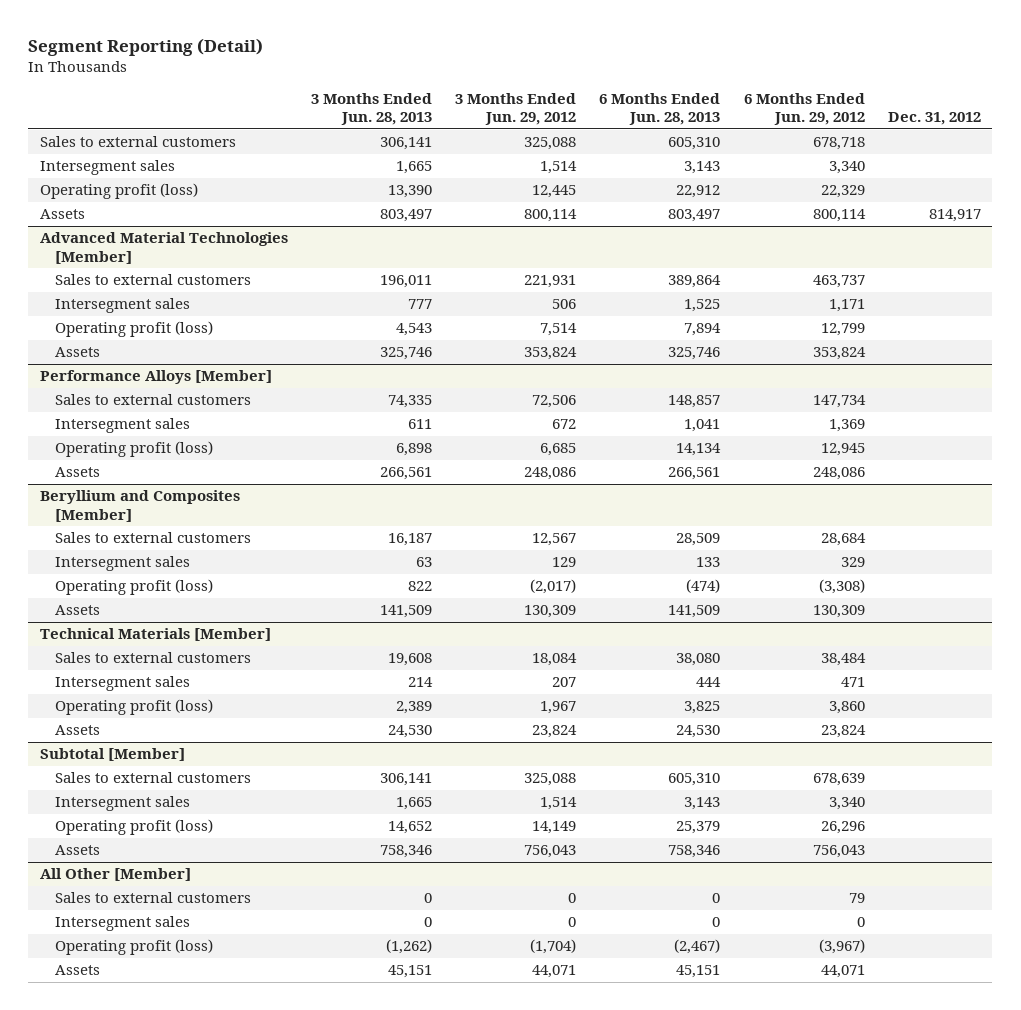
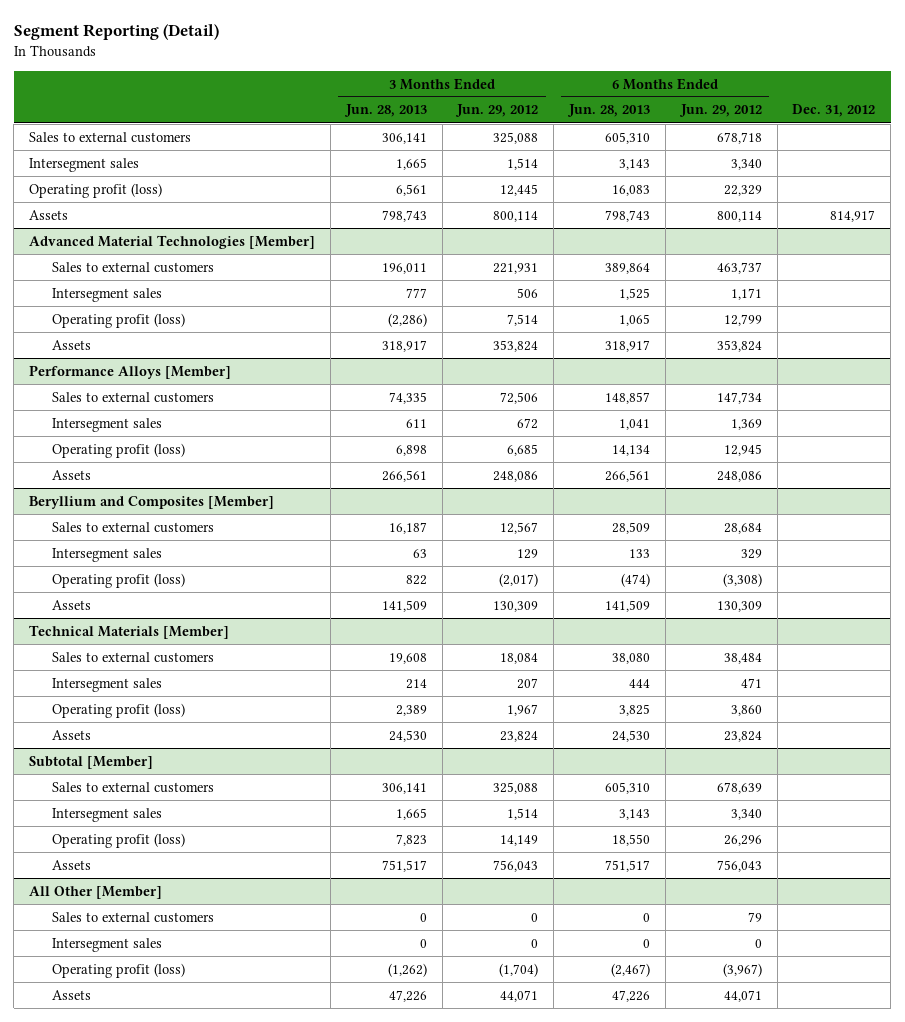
[388,185,433,199] 13,390 -> [395,183,427,196] 6,561
[676,185,721,199] 22,912 -> [612,184,651,196] 16,083
[380,209,433,223] 803,497 -> [381,209,427,222] 798,743
[668,209,721,223] 803,497 -> [605,209,651,222] 798,743
[396,323,433,337] 4,543 -> [387,312,427,327] (2,286)
[684,323,722,337] 7,894 -> [619,313,651,326] 1,065
[380,347,433,361] 325,746 -> [381,339,427,352] 318,917
[668,347,721,361] 325,746 -> [605,339,651,352] 318,917
[388,821,433,835] 14,652 -> [395,833,427,846] 7,823
[676,821,721,835] 25,379 -> [612,833,651,846] 18,550
[380,845,433,859] 758,346 -> [381,859,427,872] 751,517
[668,845,721,859] 758,346 -> [605,859,651,872] 751,517
[388,965,433,979] 45,151 -> [388,989,427,1002] 47,226
[676,965,721,979] 45,151 -> [612,989,651,1002] 47,226

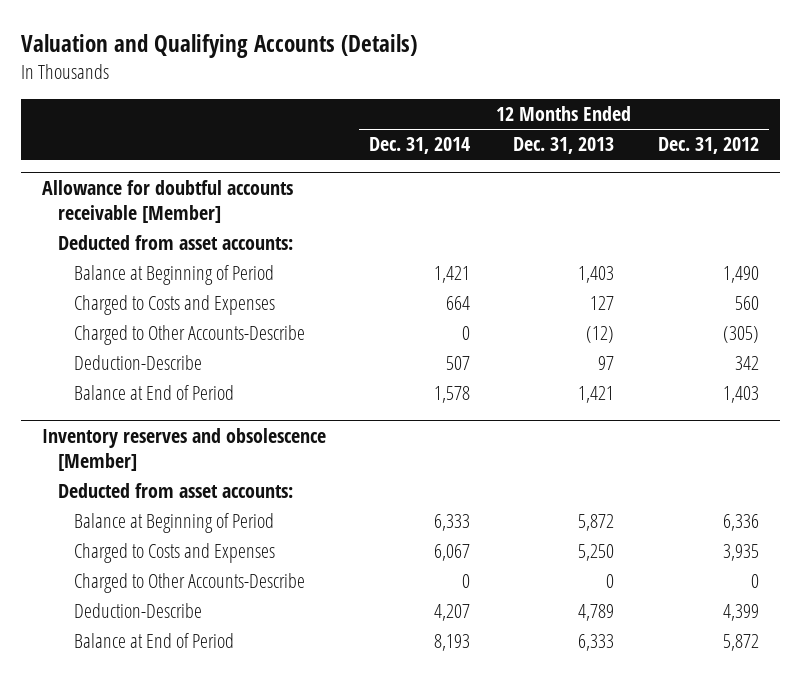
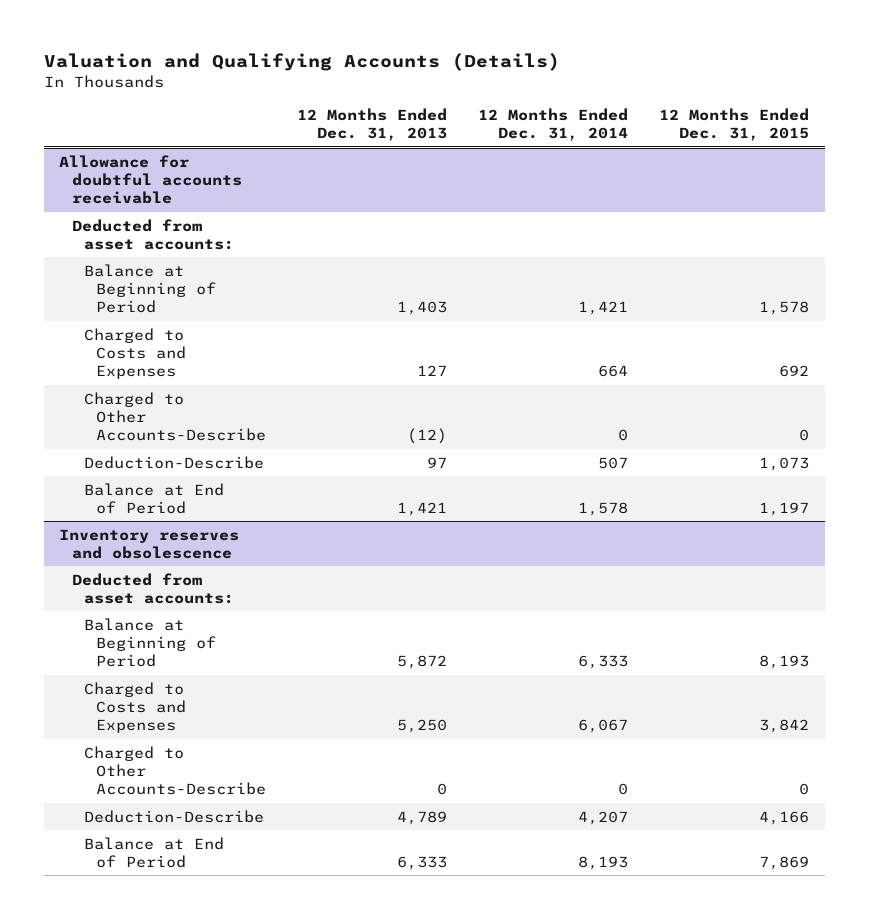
[657,137,759,155] Dec. 31, 2012 -> none
none -> [659,107,810,142] 12 Months Ended Dec. 31, 2015
[42,179,294,223] Allowance for doubtful accounts receivable [Member] -> [59,154,242,205] Allowance for doubtful accounts receivable
[42,427,327,471] Inventory reserves and obsolescence [Member] -> [59,528,240,559] Inventory reserves and obsolescence

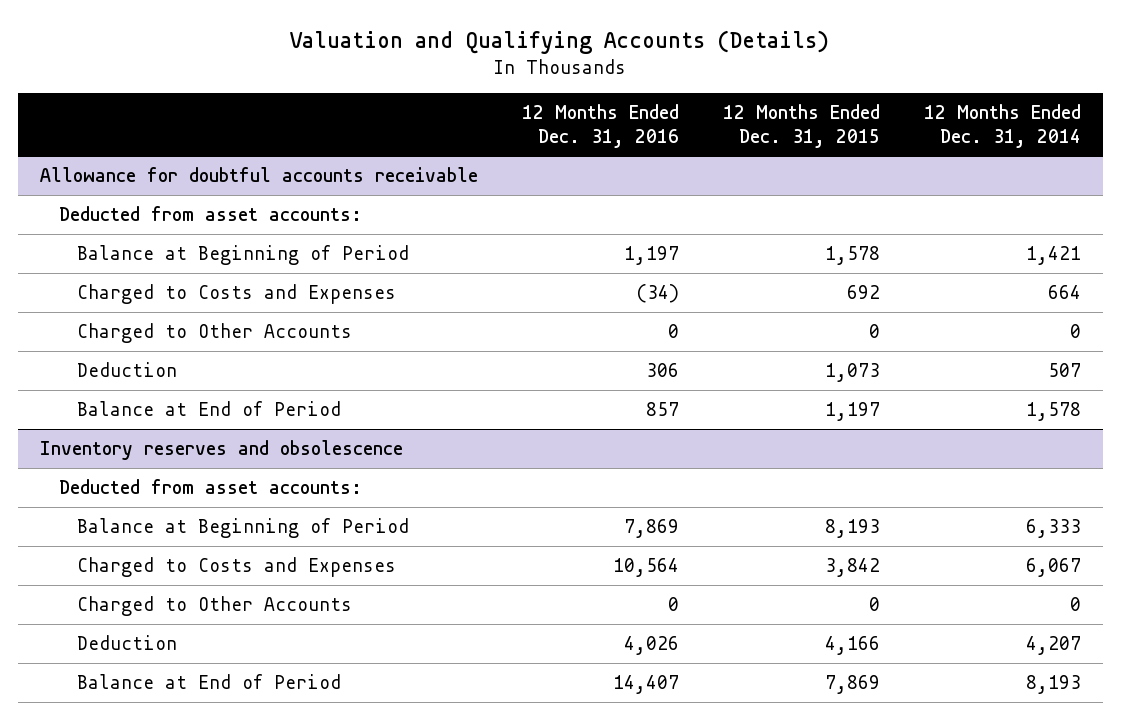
[297,107,448,142] 12 Months Ended Dec. 31, 2013 -> none
none -> [521,103,679,148] 12 Months Ended Dec. 31, 2016
[83,391,266,442] Charged to Other Accounts-Describe -> [77,322,353,343] Charged to Other Accounts
[83,455,264,469] Deduction-Describe -> [77,361,178,377] Deduction
[83,745,266,796] Charged to Other Accounts-Describe -> [77,595,353,616] Charged to Other Accounts
[83,809,264,823] Deduction-Describe -> [77,634,178,650] Deduction

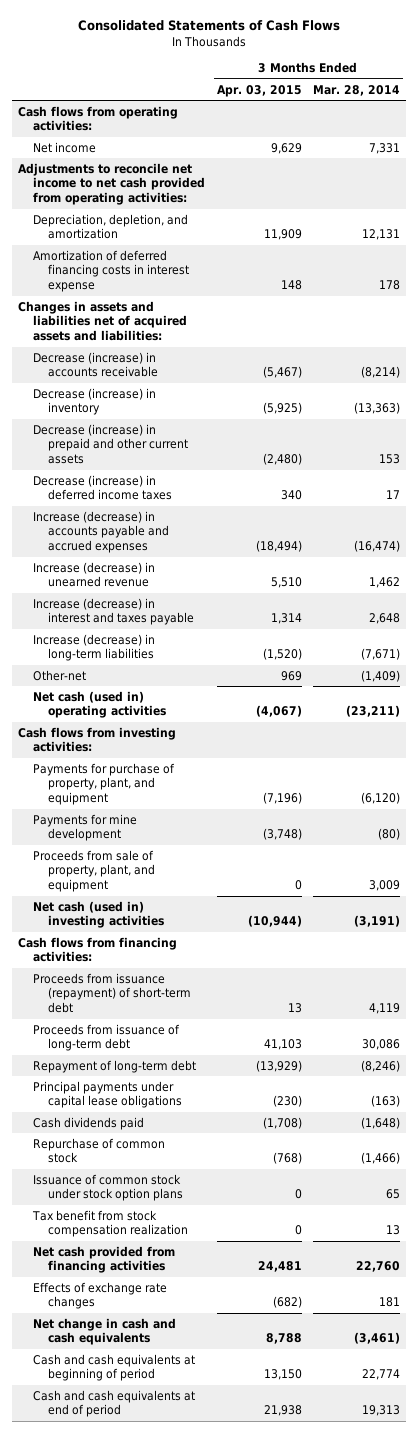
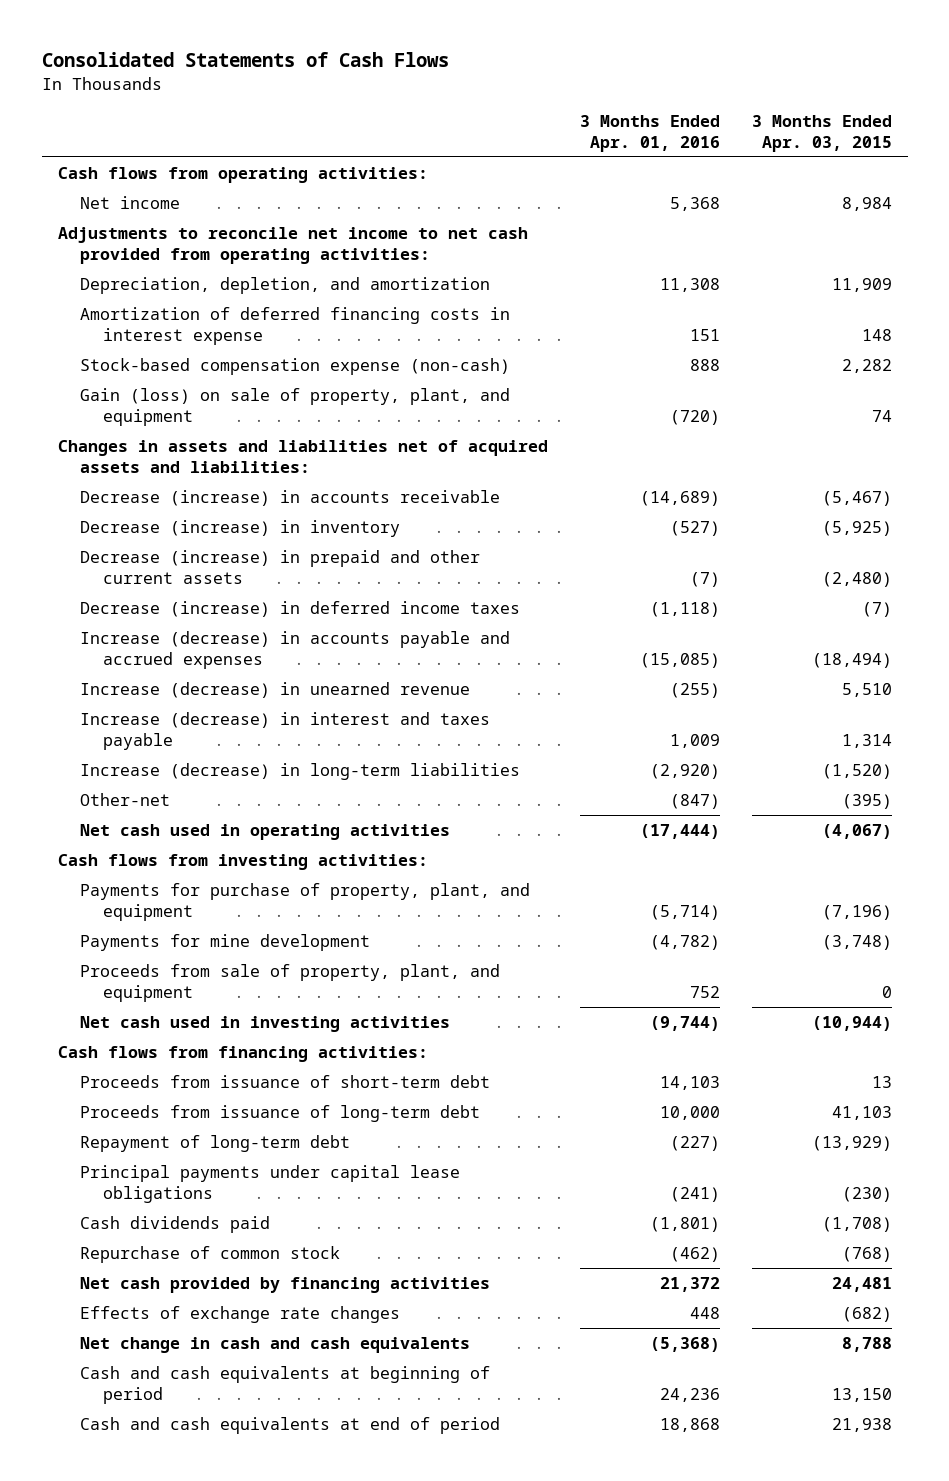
[313,84,401,96] Mar. 28, 2014 -> none
none -> [579,114,720,152] 3 Months Ended Apr. 01, 2016
[270,142,302,154] 9,629 -> [841,196,892,211] 8,984
none -> [80,357,511,375] Stock-based compensation expense (non-cash)
none -> [80,387,511,426] Gain (loss) on sale of property, plant, and equipment
[280,490,302,501] 340 -> [861,601,892,617] (7)
[280,670,302,681] 969 -> [841,793,892,809] (395)
[33,690,166,719] Net cash (used in) operating activities -> [80,823,451,840] Net cash used in operating activities
[33,900,164,929] Net cash (used in) investing activities -> [80,1015,451,1032] Net cash used in investing activities
[33,972,191,1014] Proceeds from issuance (repayment) of short-term debt -> [80,1074,491,1088] Proceeds from issuance of short-term debt
[33,1173,183,1202] Issuance of common stock under stock option plans -> none
[32,1209,188,1238] Tax benefit from stock compensation realization -> none
[33,1245,176,1274] Net cash provided from financing activities -> [80,1276,491,1293] Net cash provided by financing activities

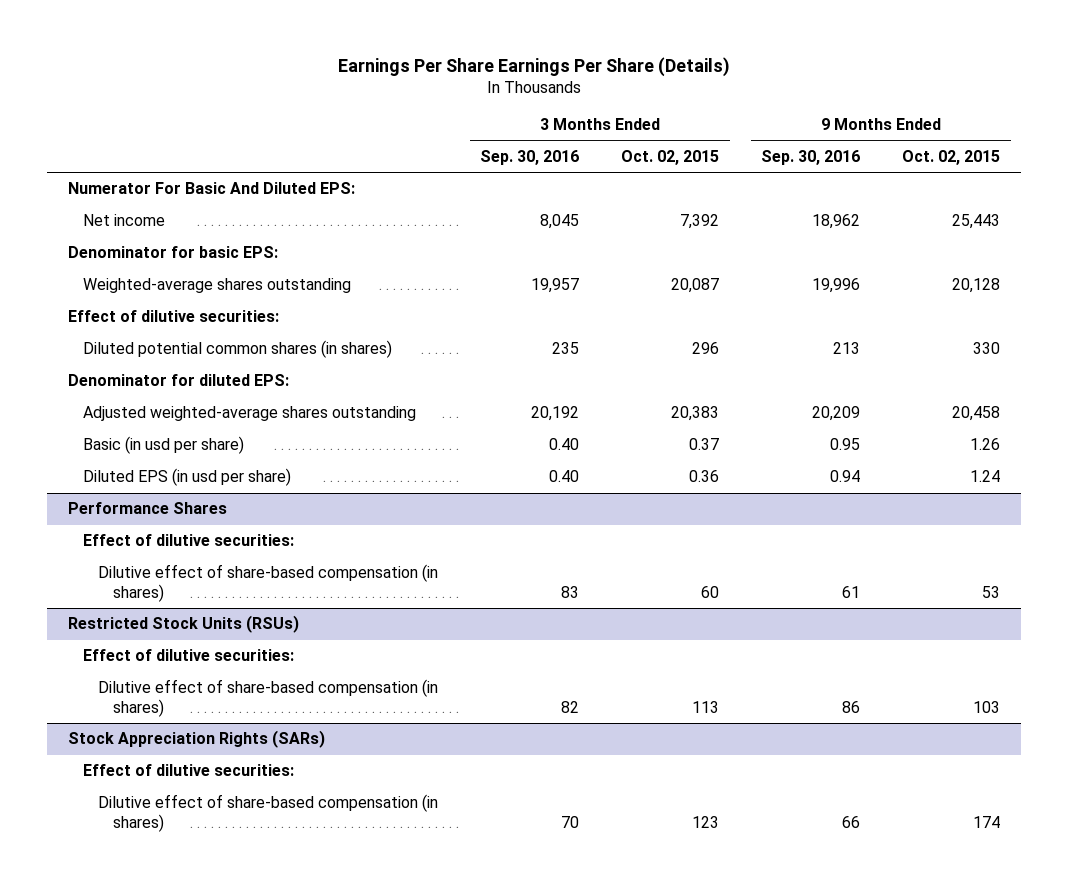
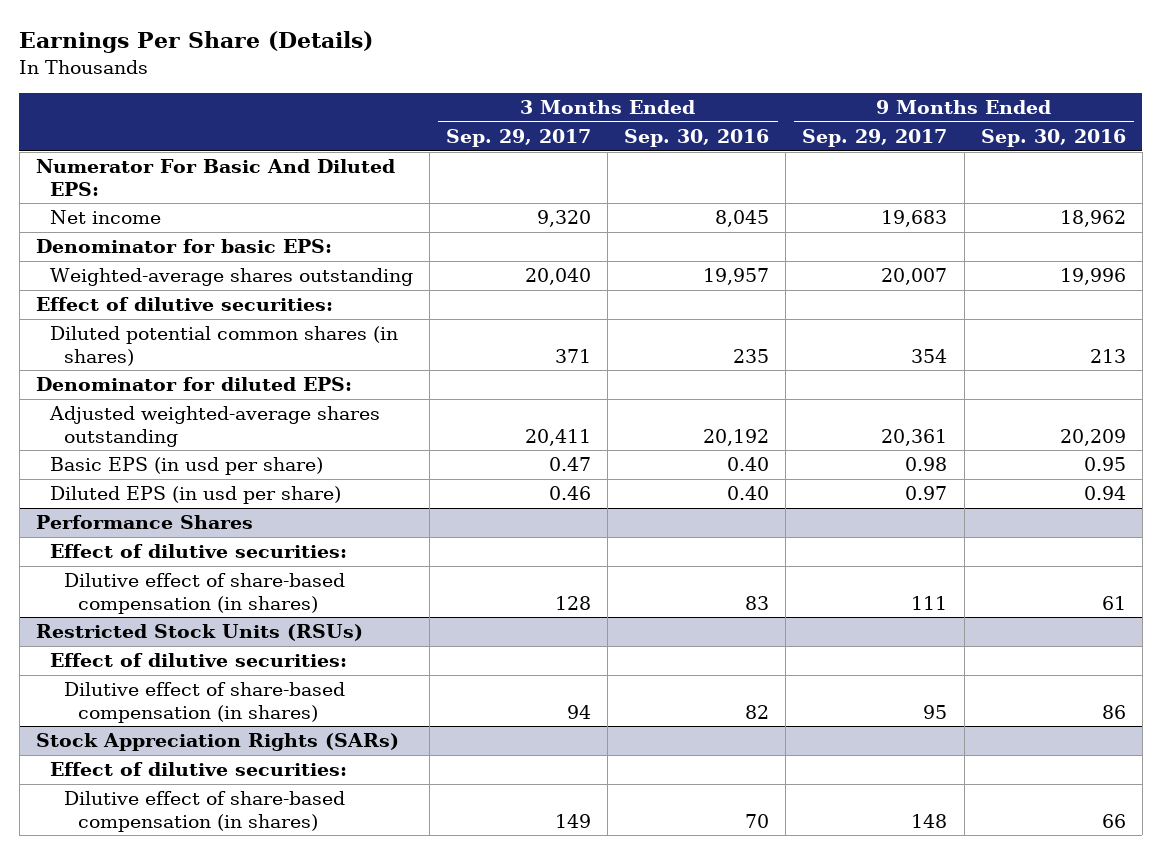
[338,56,731,77] Earnings Per Share Earnings Per Share (Details) -> [19,31,374,54] Earnings Per Share (Details)
[621,150,720,166] Oct. 02, 2015 -> none
[902,150,1001,166] Oct. 02, 2015 -> none
none -> [445,129,591,148] Sep. 29, 2017
none -> [802,129,948,148] Sep. 29, 2017
[83,436,245,455] Basic (in usd per share) -> [49,457,323,476] Basic EPS (in usd per share)

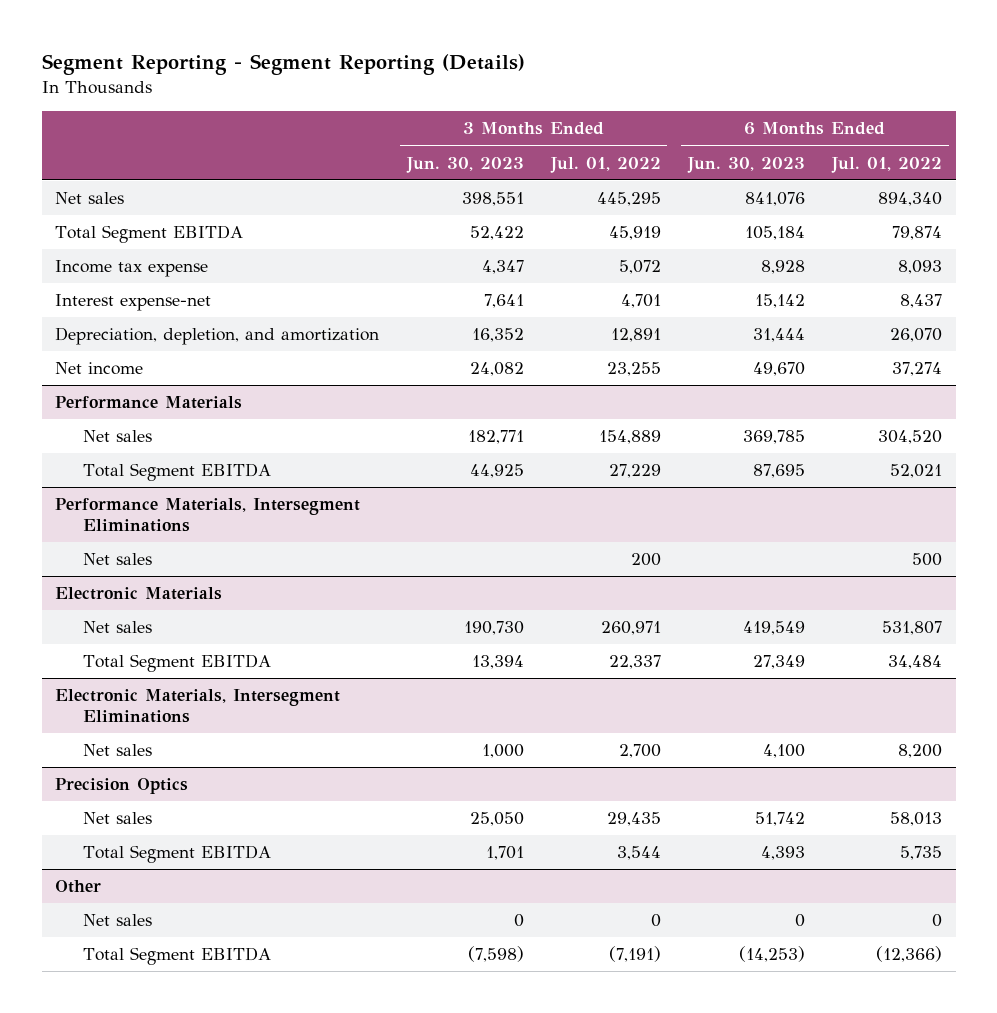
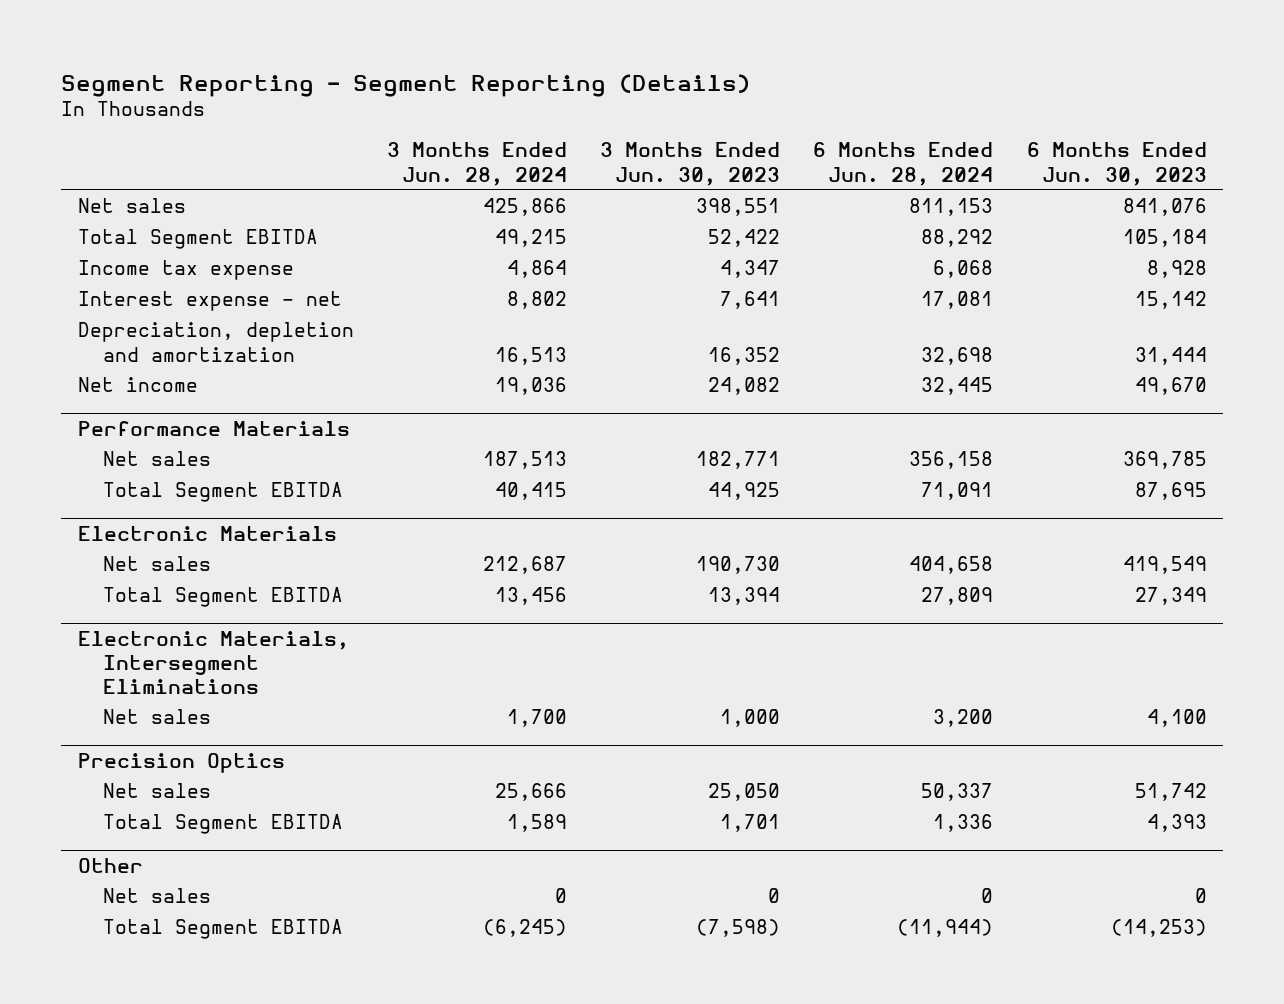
[549,156,661,173] Jul. 01, 2022 -> none
[830,156,942,173] Jul. 01, 2022 -> none
none -> [387,142,568,186] 3 Months Ended Jun. 28, 2024
none -> [813,142,994,186] 6 Months Ended Jun. 28, 2024
[55,294,212,312] Interest expense-net -> [77,291,342,312] Interest expense - net
[55,327,380,346] Depreciation, depletion, and amortization -> [77,322,354,362] Depreciation, depletion and amortization
[55,498,361,533] Performance Materials, Intersegment Eliminations -> none
[83,553,153,566] Net sales -> none

